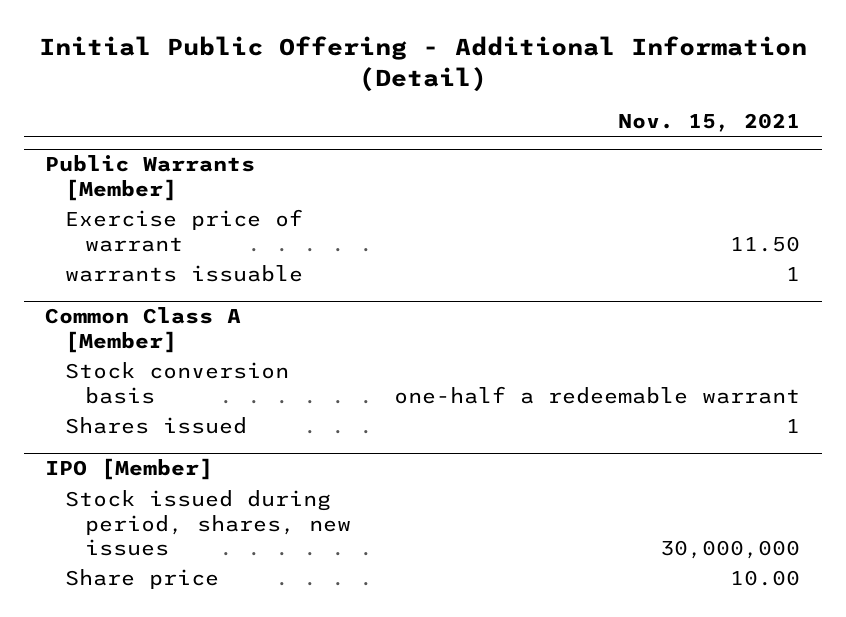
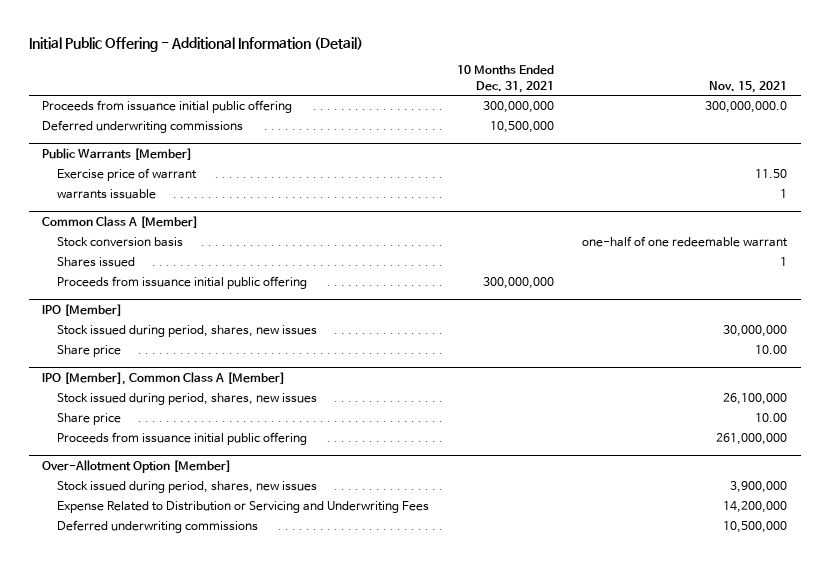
none -> [457,65,555,93] 10 Months Ended Dec. 31, 2021
none -> [42,100,293,114] Proceeds from issuance initial public offering
none -> [42,120,244,134] Deferred underwriting commissions
[394,385,801,404] one-half a redeemable warrant -> [581,236,788,248] one-half of one redeemable warrant
none -> [57,276,308,290] Proceeds from issuance initial public offering
none -> [42,372,286,386] IPO [Member], Common Class A [Member]
none -> [57,393,318,406] Stock issued during period, shares, new issues
none -> [57,413,122,426] Share price
none -> [57,432,308,446] Proceeds from issuance initial public offering
none -> [42,460,232,474] Over-Allotment Option [Member]
none -> [57,481,318,494] Stock issued during period, shares, new issues
none -> [57,501,430,514] Expense Related to Distribution or Servicing and Underwriting Fees
none -> [57,520,259,534] Deferred underwriting commissions

